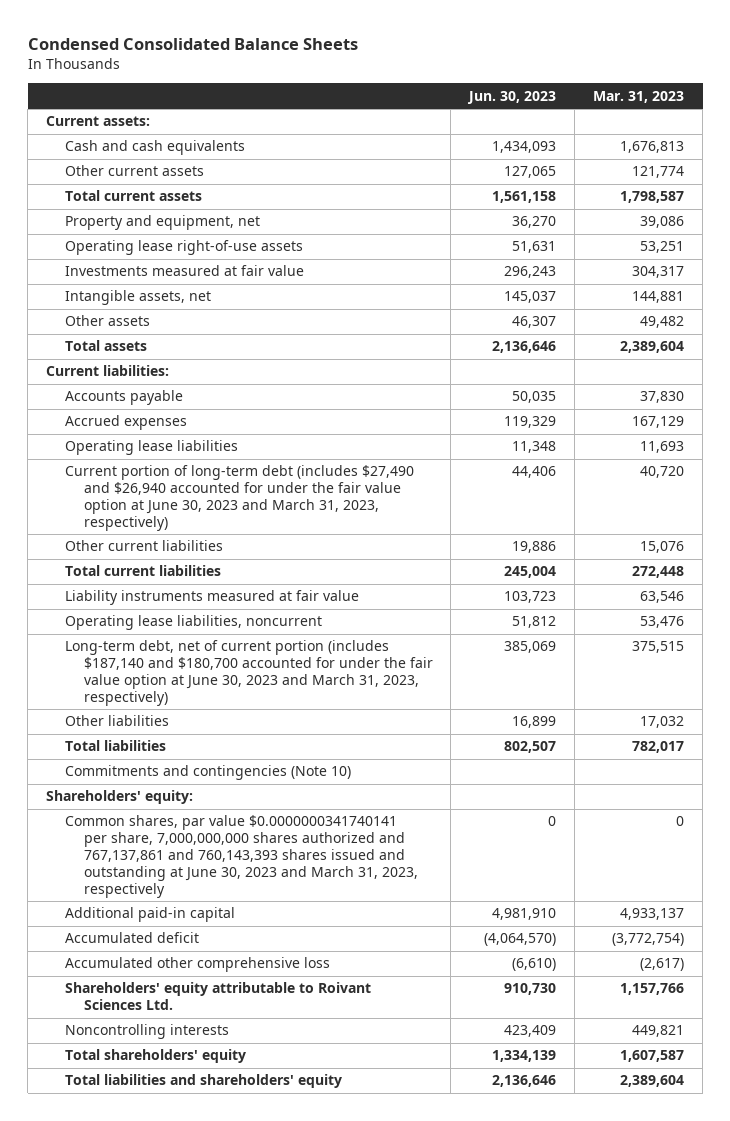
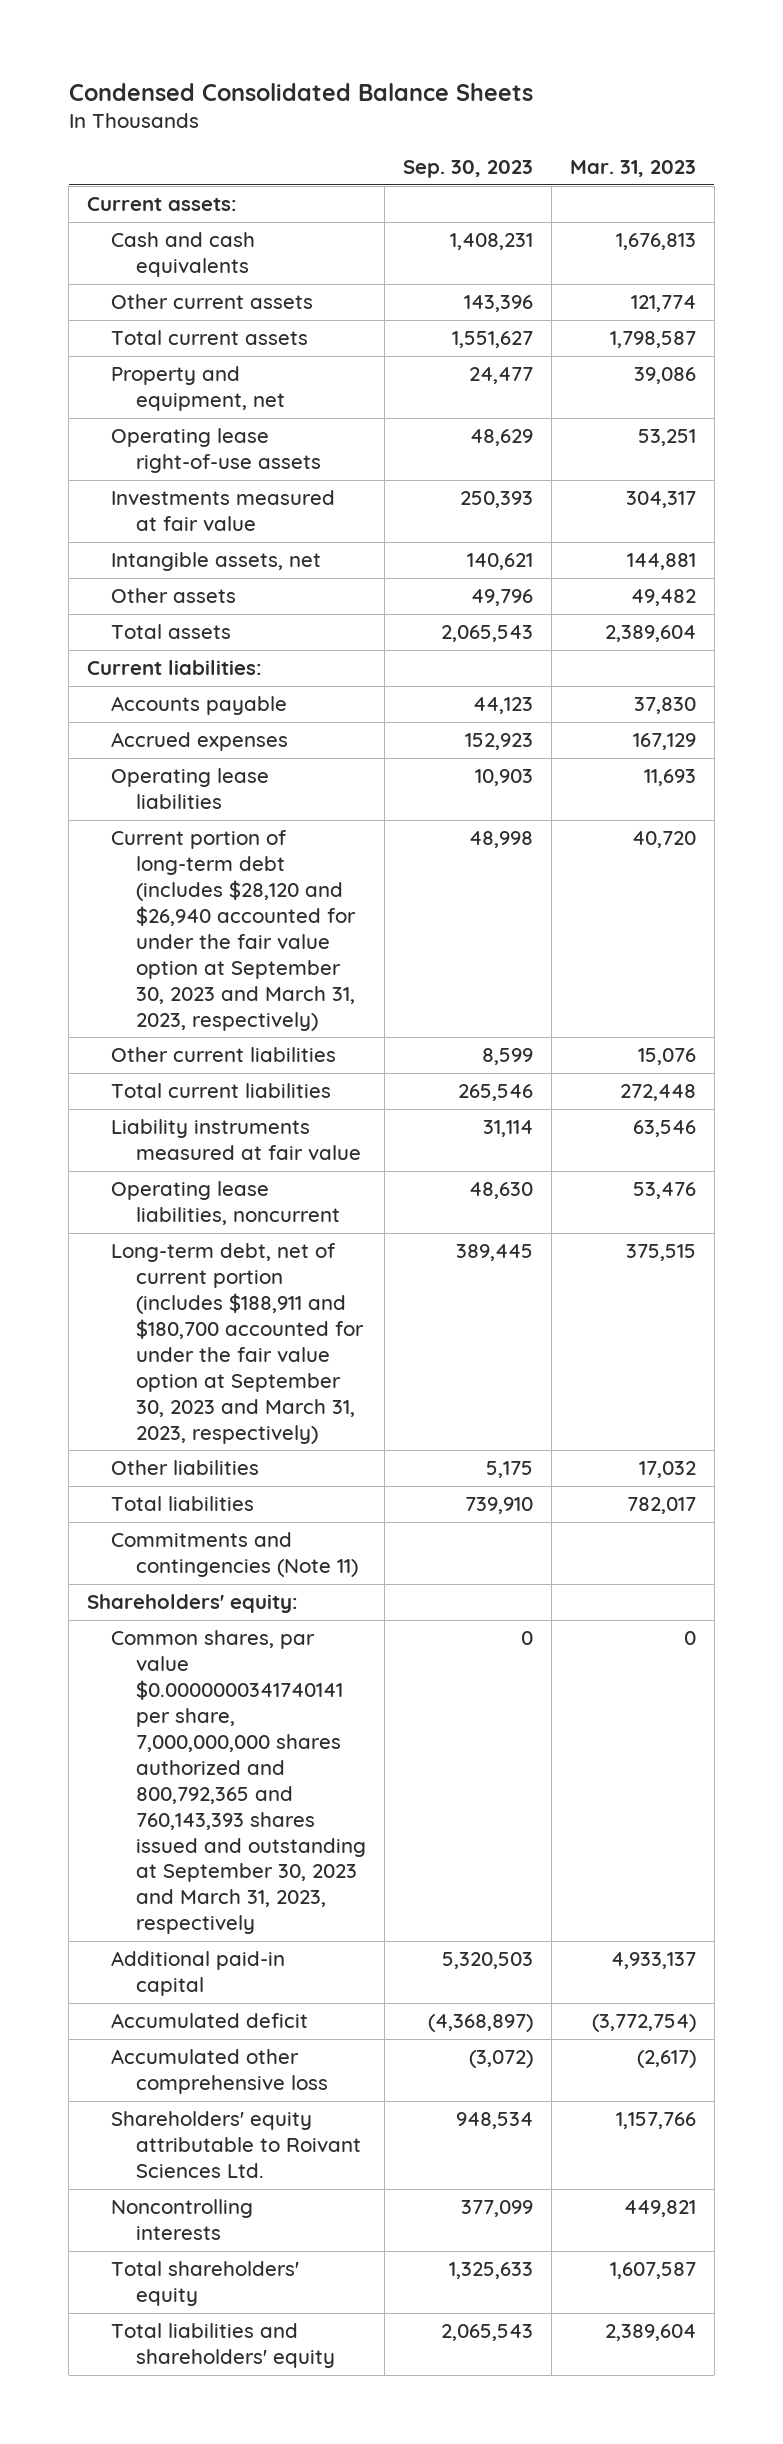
[467,90,557,104] Jun. 30, 2023 -> none
none -> [402,160,533,179] Sep. 30, 2023
[64,465,414,531] Current portion of long-term debt (includes $27,490 and $26,940 accounted for under the fair value option at June 30, 2023 and March 31, 2023, respectively) -> [111,830,356,1031] Current portion of long-term debt (includes $28,120 and $26,940 accounted for under the fair value option at September 30, 2023 and March 31, 2023, respectively)
[64,640,433,706] Long-term debt, net of current portion (includes $187,140 and $180,700 accounted for under the fair value option at June 30, 2023 and March 31, 2023, respectively) -> [111,1243,364,1444] Long-term debt, net of current portion (includes $188,911 and $180,700 accounted for under the fair value option at September 30, 2023 and March 31, 2023, respectively)
[64,765,351,781] Commitments and contingencies (Note 10) -> [111,1532,358,1578] Commitments and contingencies (Note 11)
[64,815,418,898] Common shares, par value $0.0000000341740141 per share, 7,000,000,000 shares authorized and 767,137,861 and 760,143,393 shares issued and outstanding at June 30, 2023 and March 31, 2023, respectively -> [111,1630,366,1935] Common shares, par value $0.0000000341740141 per share, 7,000,000,000 shares authorized and 800,792,365 and 760,143,393 shares issued and outstanding at September 30, 2023 and March 31, 2023, respectively

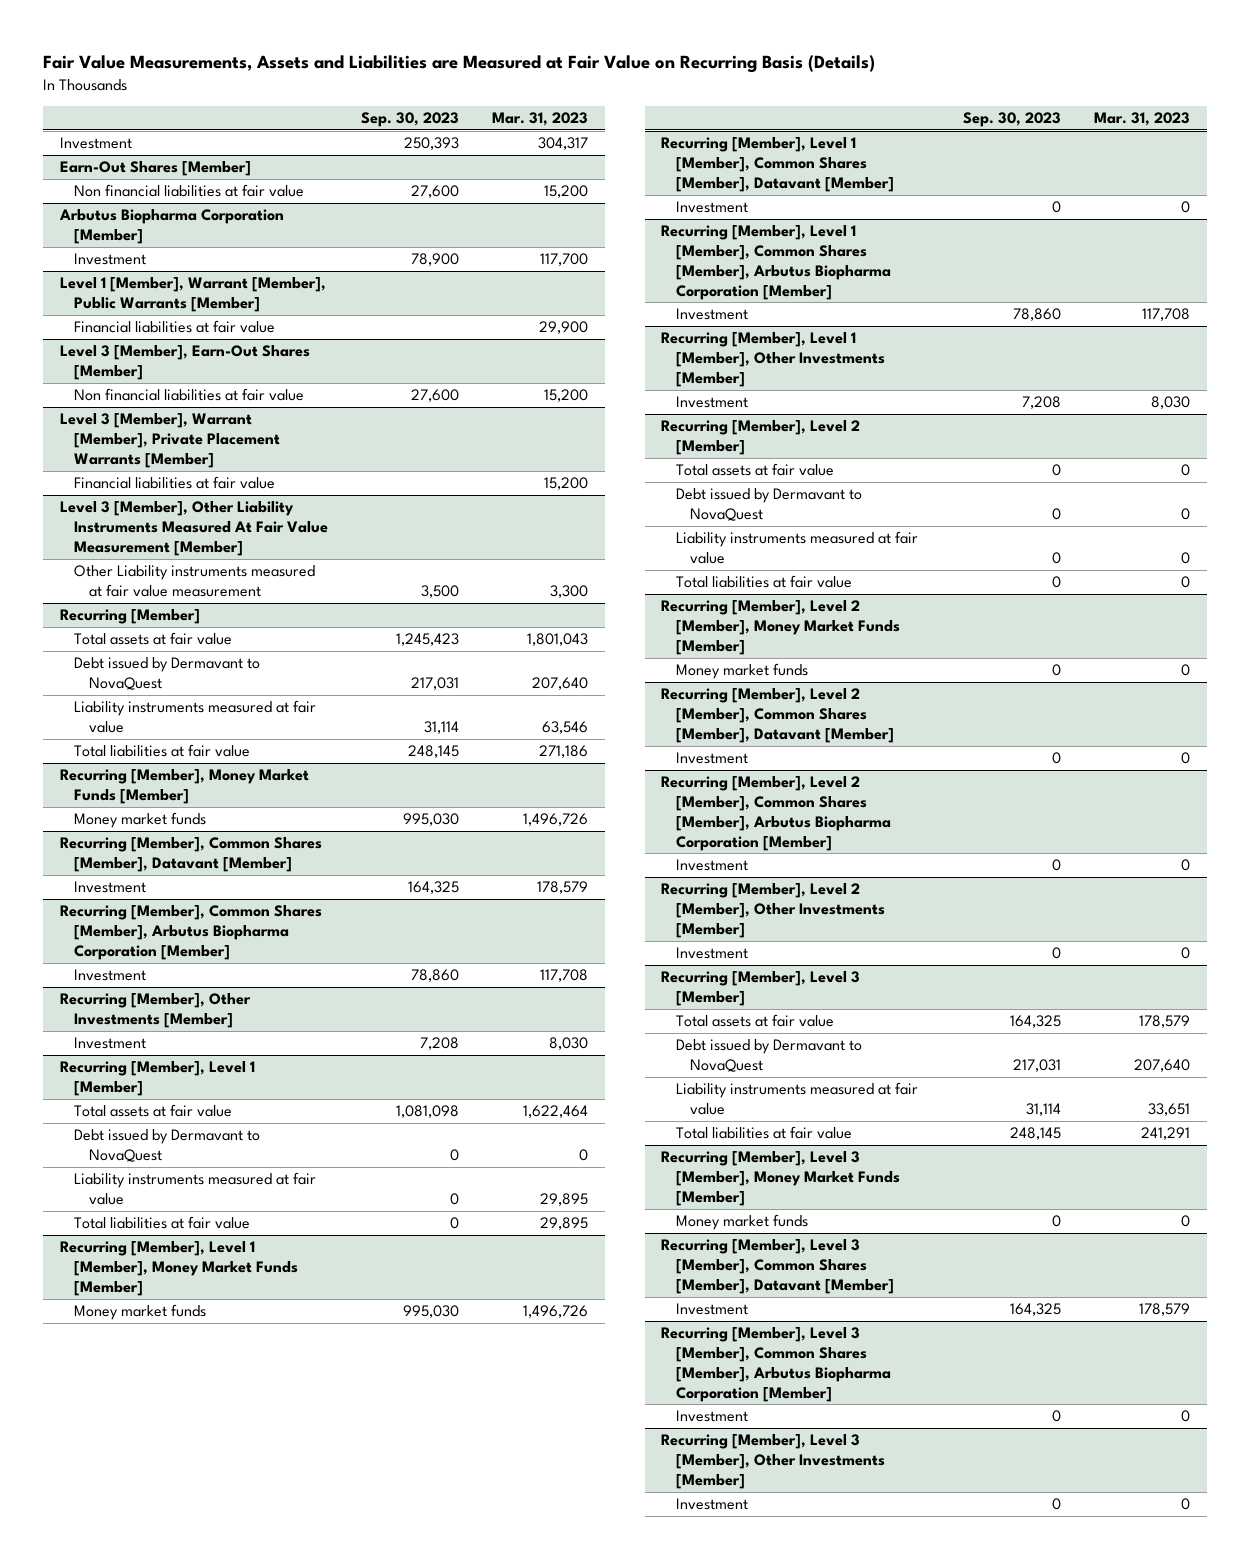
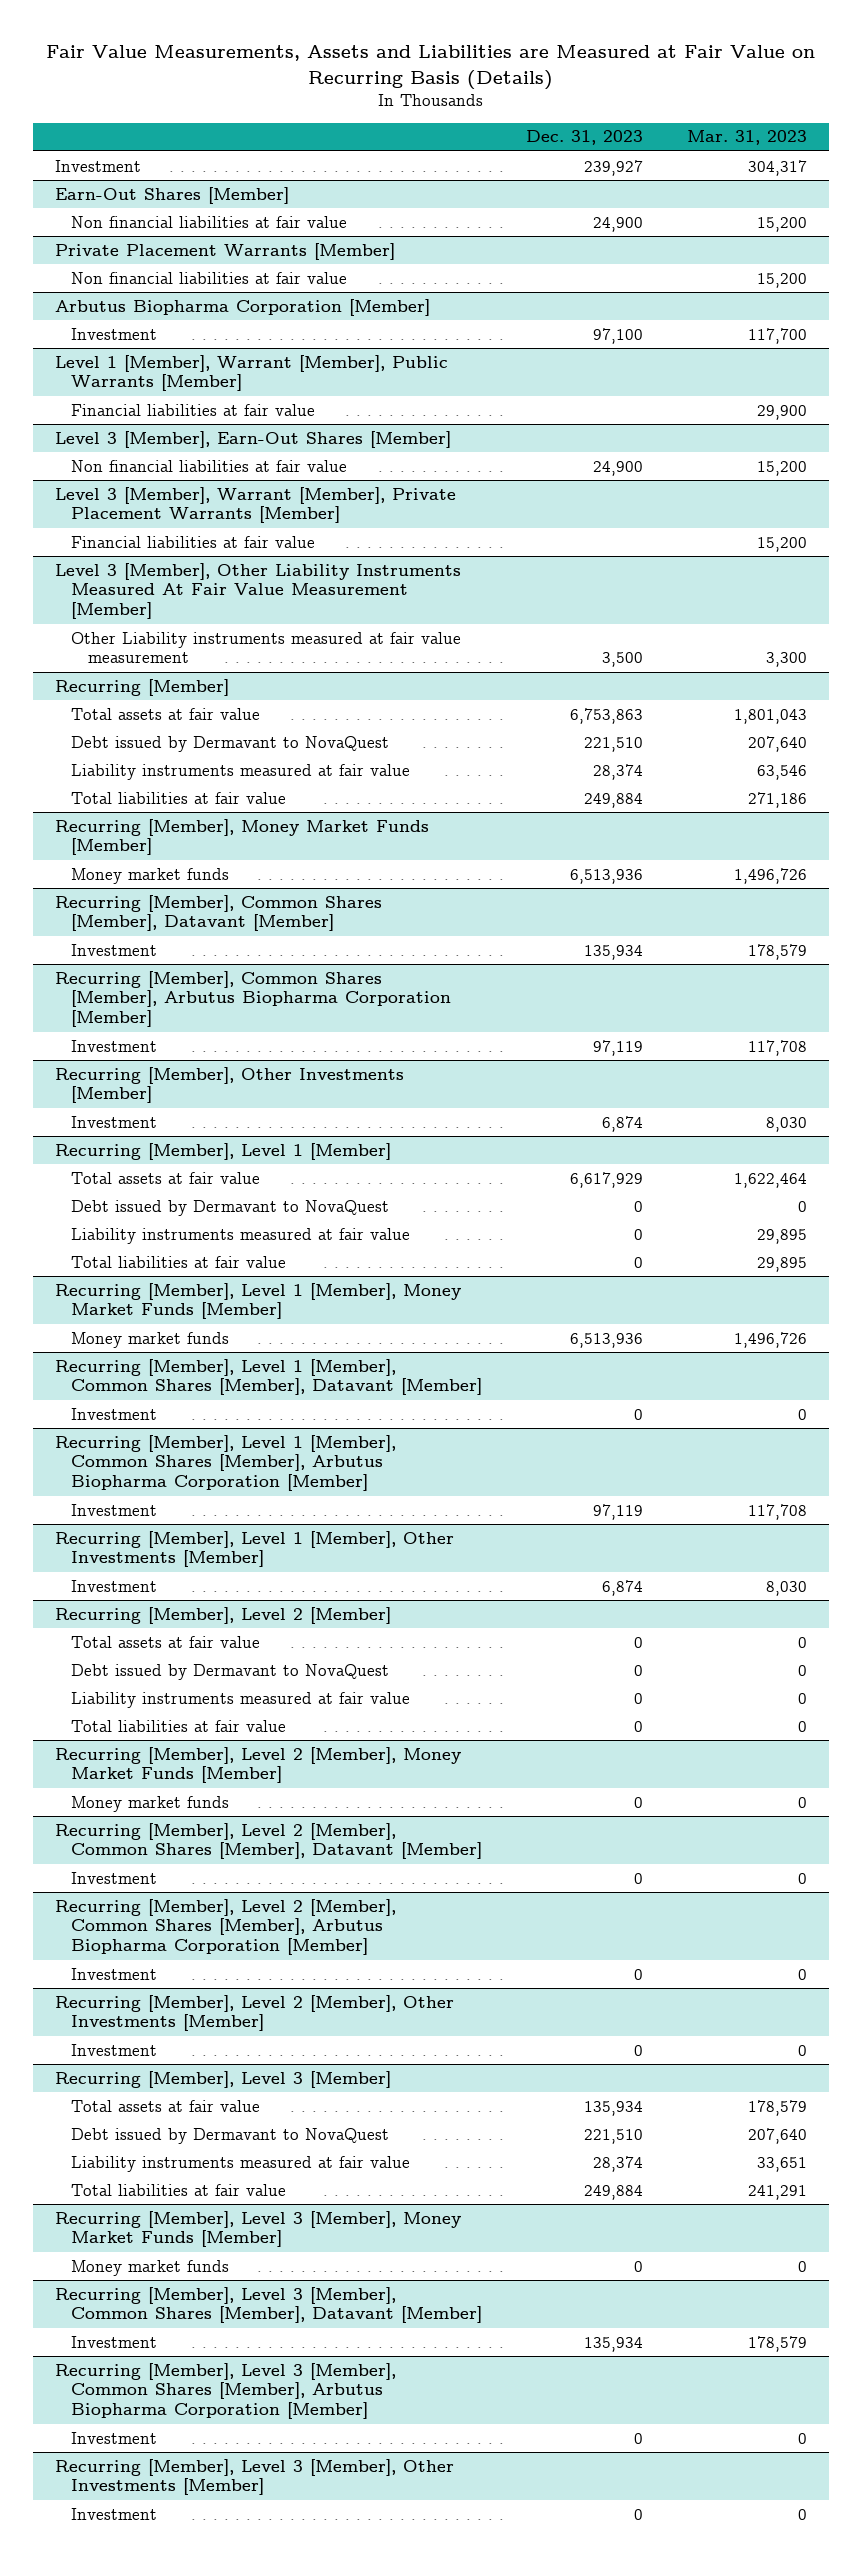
[361,112,460,128] Sep. 30, 2023 -> none
none -> [525,130,643,146] Dec. 31, 2023
none -> [54,242,395,260] Private Placement Warrants [Member]
none -> [71,271,348,284] Non financial liabilities at fair value

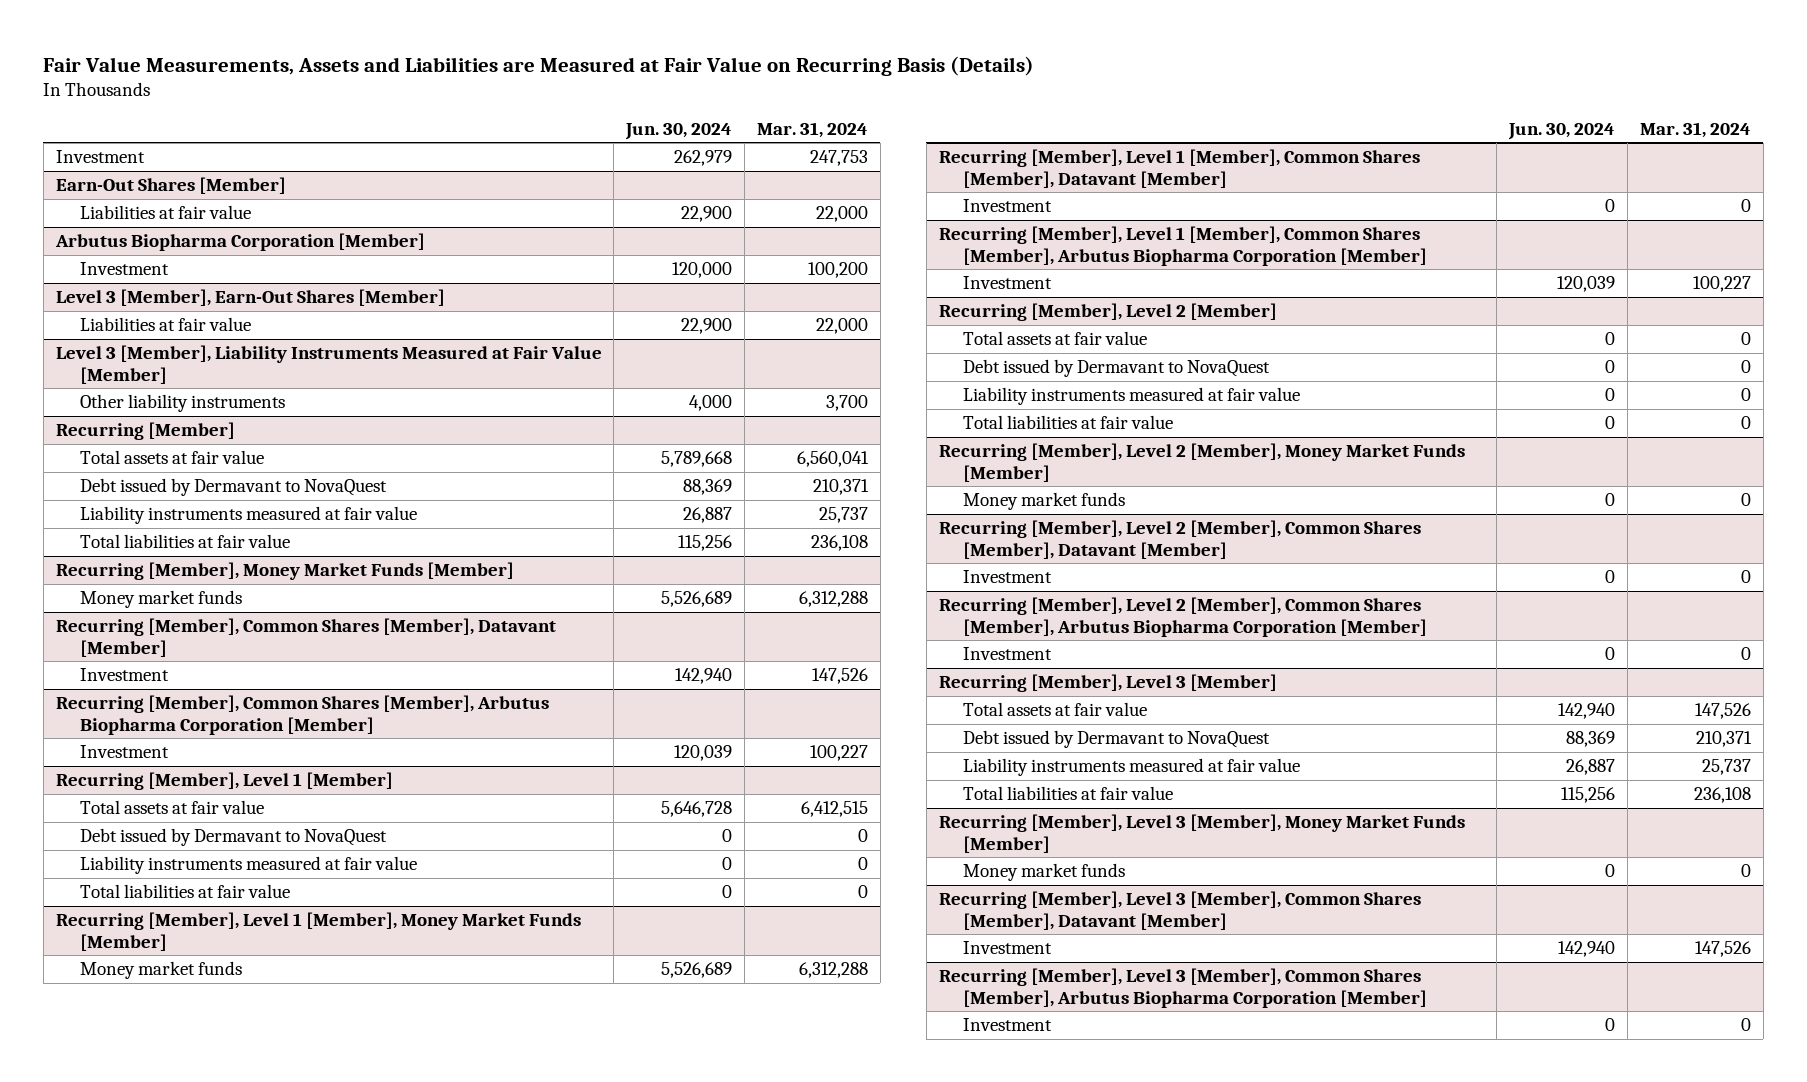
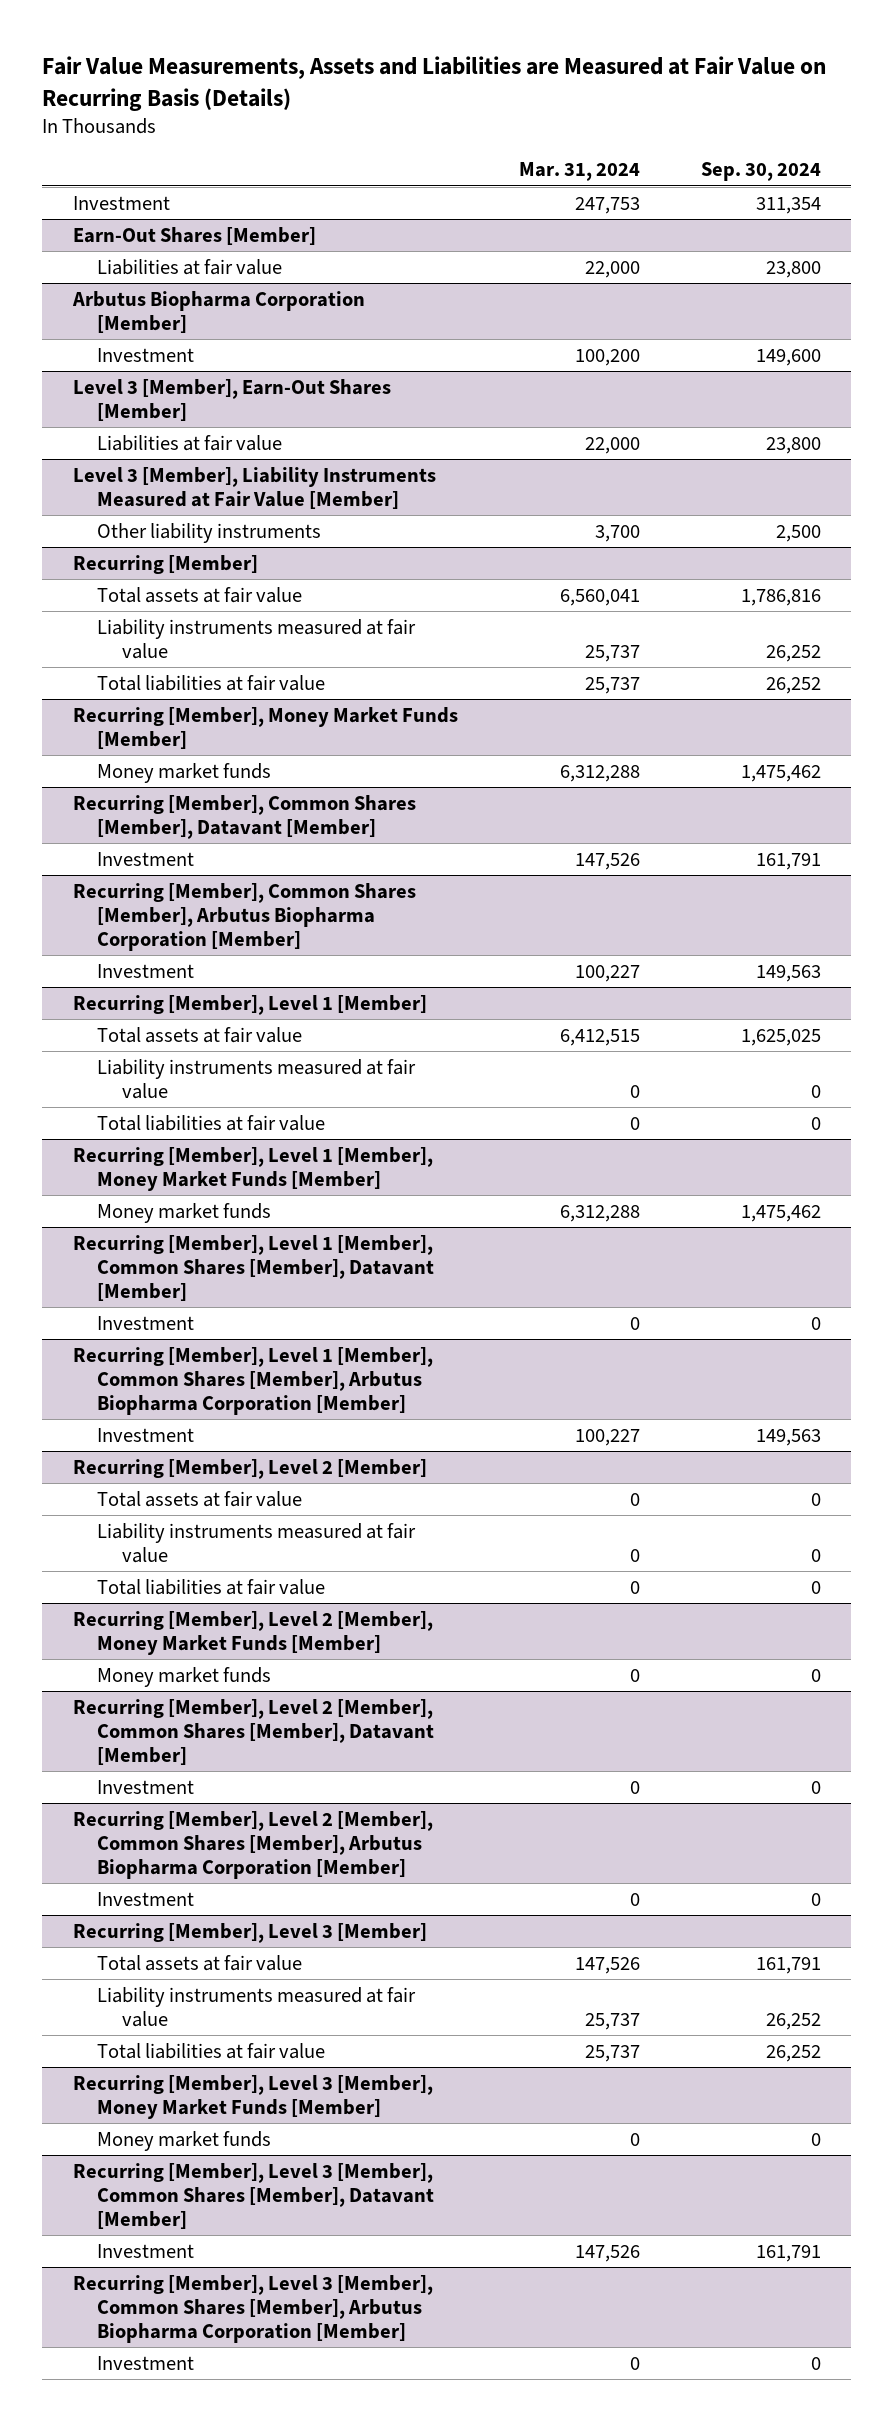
[625,122,733,140] Jun. 30, 2024 -> none
none -> [700,162,821,182] Sep. 30, 2024
[80,478,388,497] Debt issued by Dermavant to NovaQuest -> none
[811,535,869,552] 236,108 -> [584,676,640,694] 25,737
[80,828,388,847] Debt issued by Dermavant to NovaQuest -> none
[963,359,1271,378] Debt issued by Dermavant to NovaQuest -> none
[963,730,1271,749] Debt issued by Dermavant to NovaQuest -> none
[1694,787,1752,804] 236,108 -> [584,2044,640,2062] 25,737

